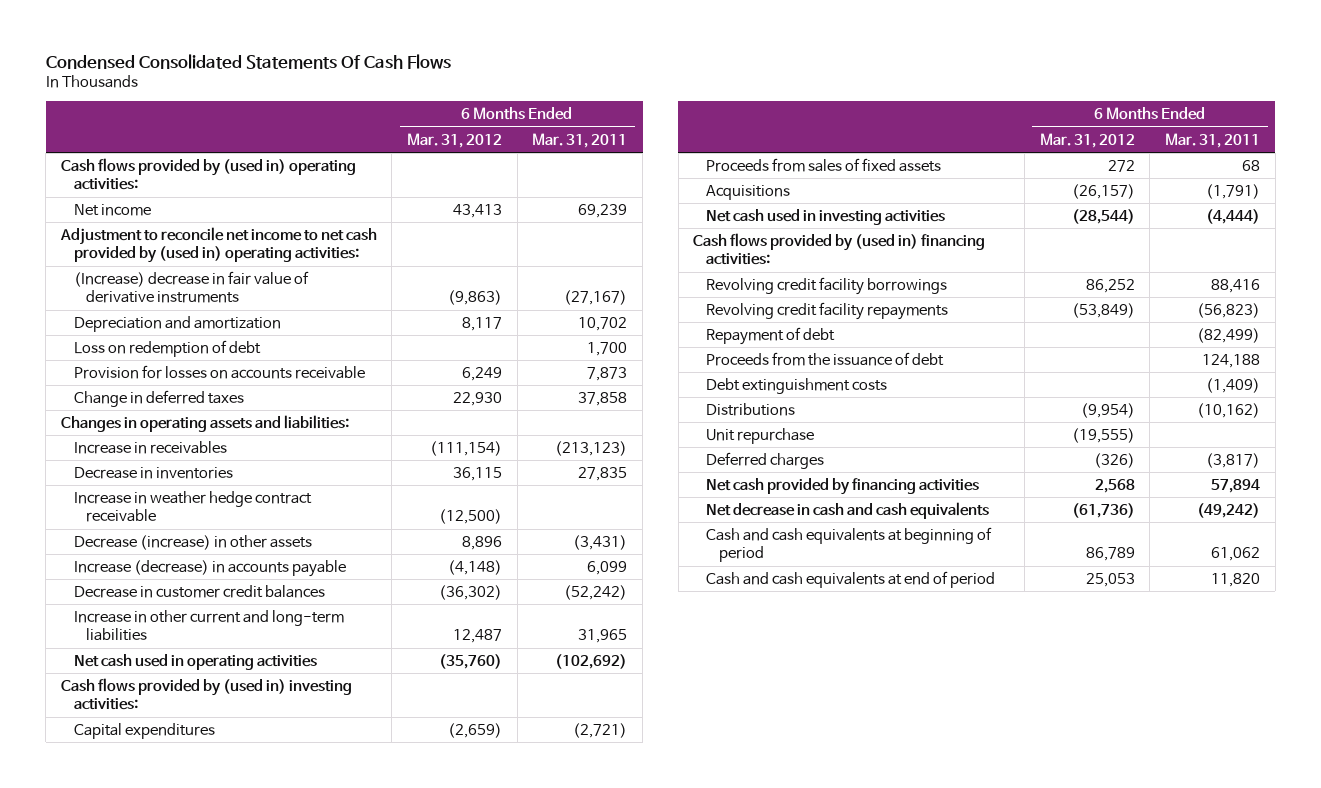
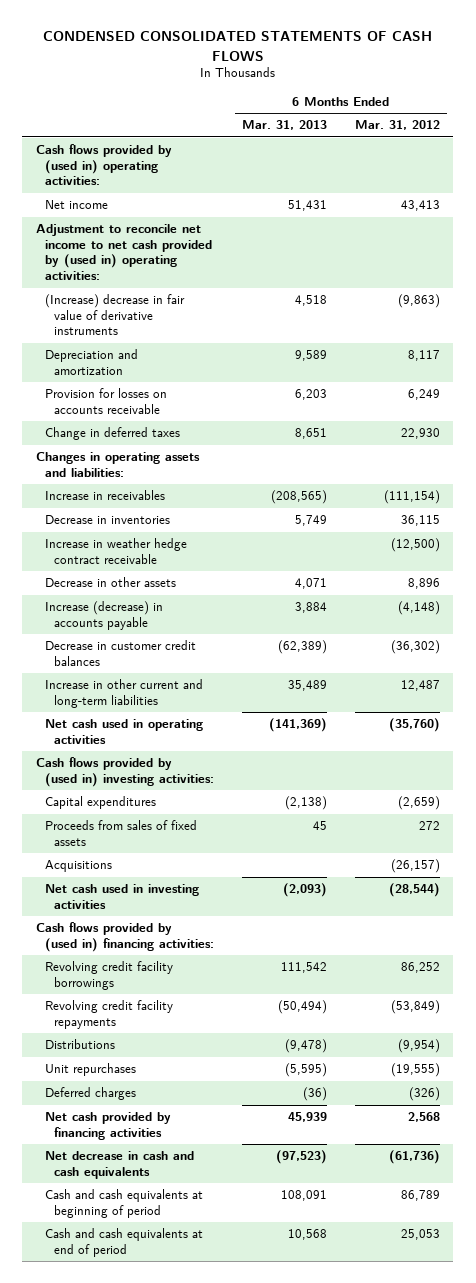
[45,53,451,69] Condensed Consolidated Statements Of Cash Flows -> [42,31,432,61] CONDENSED CONSOLIDATED STATEMENTS OF CASH FLOWS
[532,132,628,148] Mar. 31, 2011 -> none
none -> [241,120,327,131] Mar. 31, 2013
[73,339,261,357] Loss on redemption of debt -> none
[73,534,312,550] Decrease (increase) in other assets -> [45,577,177,588] Decrease in other assets
[706,326,836,345] Repayment of debt -> none
[706,351,945,366] Proceeds from the issuance of debt -> none
[706,377,888,394] Debt extinguishment costs -> none
[706,427,815,444] Unit repurchase -> [45,1063,137,1077] Unit repurchases

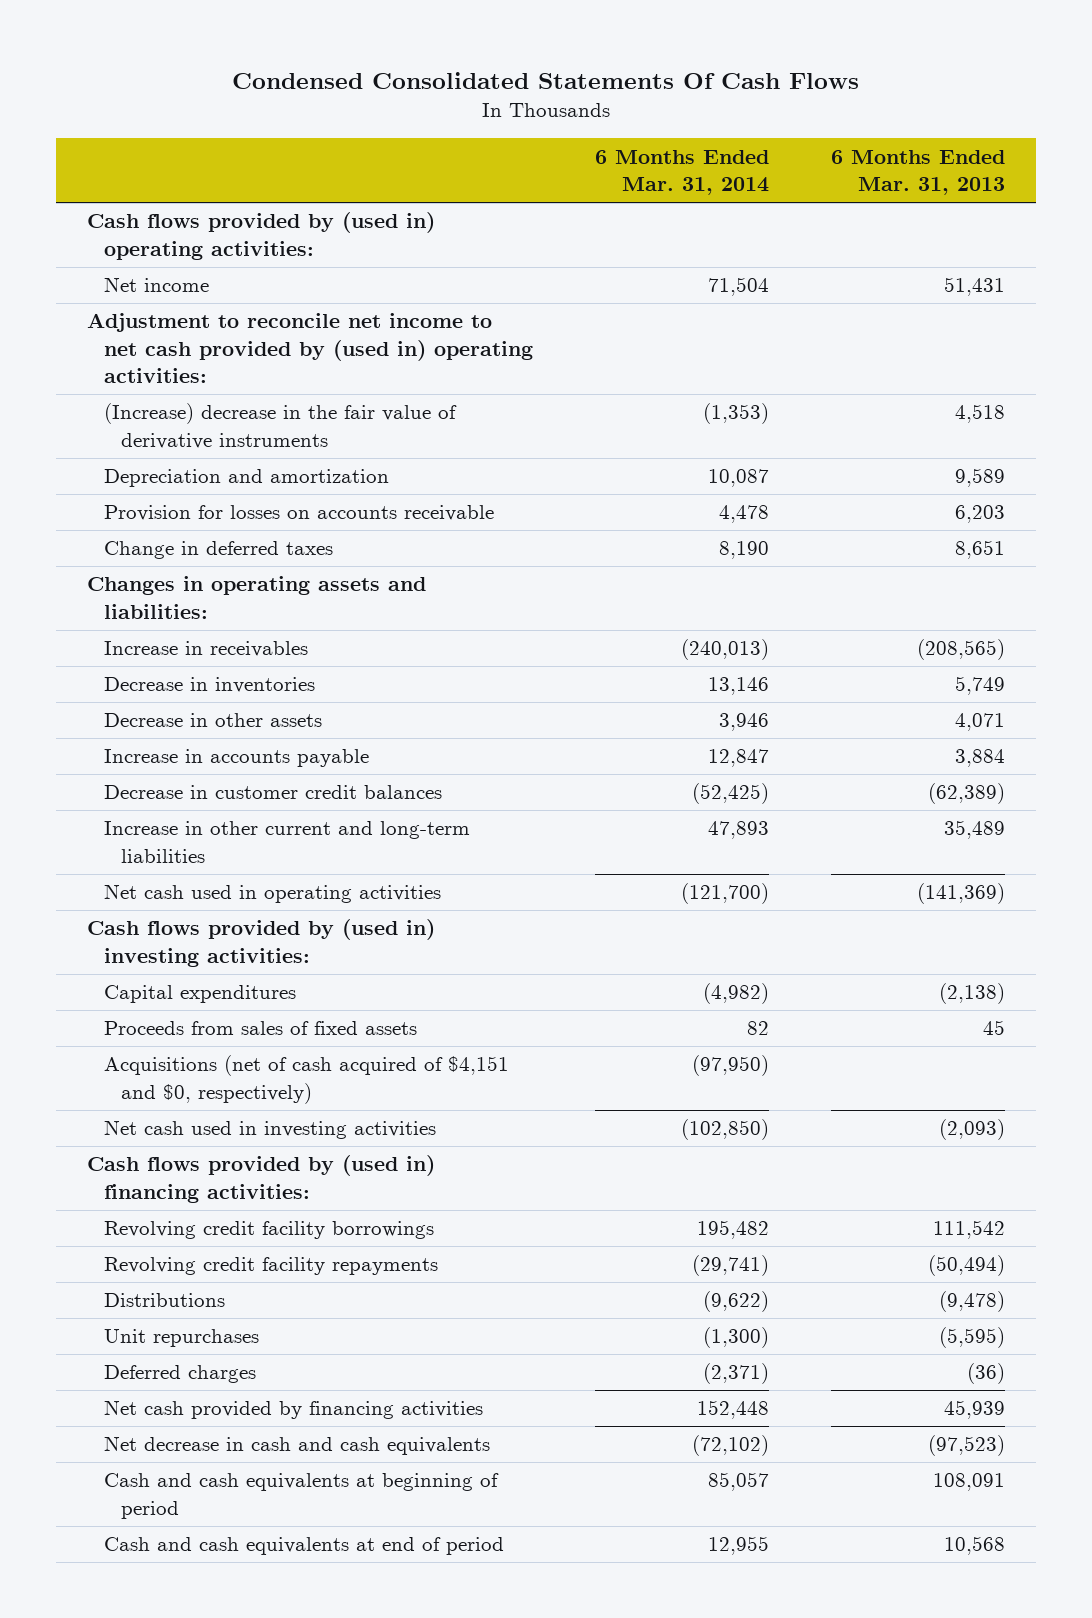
[42,31,432,61] CONDENSED CONSOLIDATED STATEMENTS OF CASH FLOWS -> [231,71,859,89] Condensed Consolidated Statements Of Cash Flows
[354,120,440,131] Mar. 31, 2012 -> none
none -> [594,149,769,196] 6 Months Ended Mar. 31, 2014
[45,294,186,336] (Increase) decrease in fair value of derivative instruments -> [103,403,457,449] (Increase) decrease in the fair value of derivative instruments
[45,538,188,564] Increase in weather hedge contract receivable -> none
[45,601,164,630] Increase (decrease) in accounts payable -> [103,749,369,768] Increase in accounts payable
[45,860,113,873] Acquisitions -> [103,1055,509,1104] Acquisitions (net of cash acquired of $4,151 and $0, respectively)

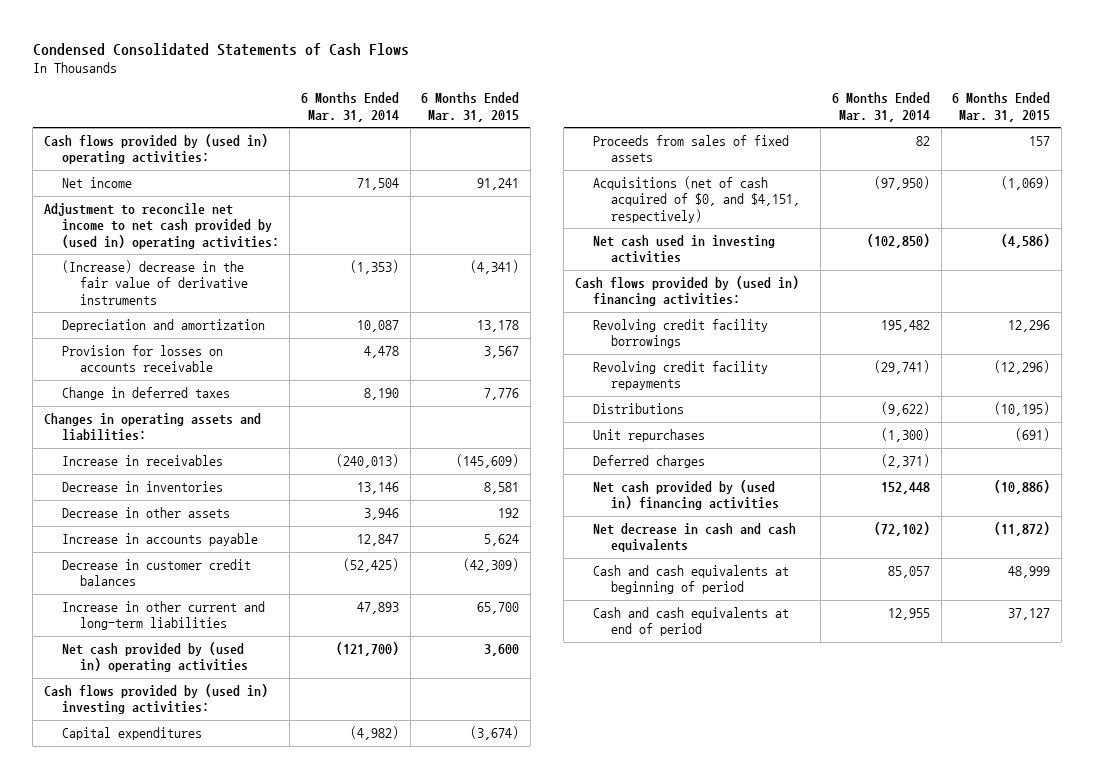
[231,71,859,89] Condensed Consolidated Statements Of Cash Flows -> [32,42,409,56] Condensed Consolidated Statements of Cash Flows
[830,149,1005,196] 6 Months Ended Mar. 31, 2013 -> none
none -> [421,92,520,122] 6 Months Ended Mar. 31, 2015
[103,884,441,904] Net cash used in operating activities -> [61,642,248,673] Net cash provided by (used in) operating activities
[103,1055,509,1104] Acquisitions (net of cash acquired of $4,151 and $0, respectively) -> [592,176,800,223] Acquisitions (net of cash acquired of $0, and $4,151, respectively)
[103,1400,483,1420] Net cash provided by financing activities -> [592,480,779,511] Net cash provided by (used in) financing activities

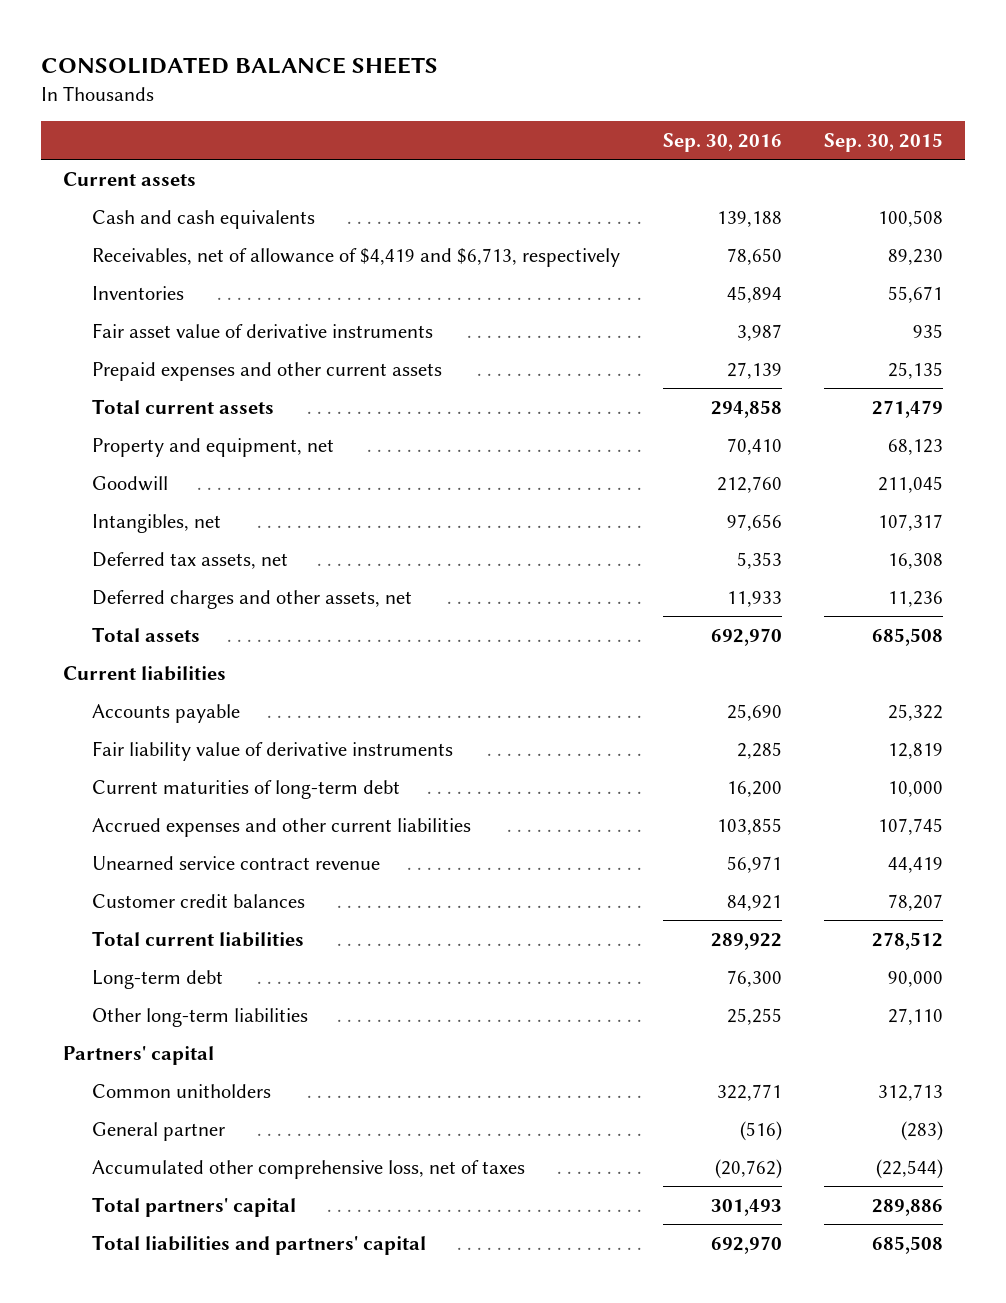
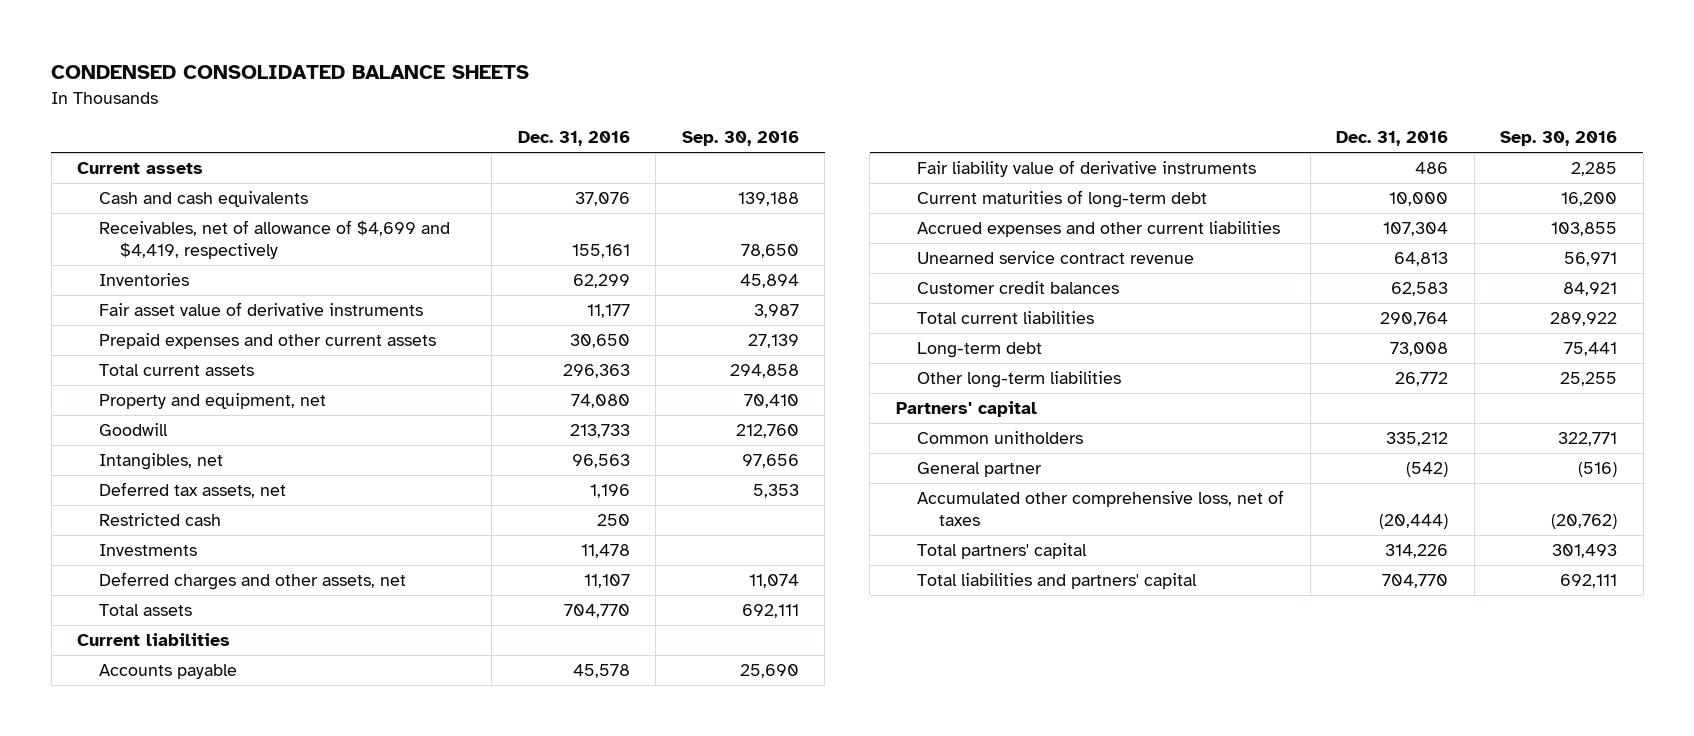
[41,57,439,75] CONSOLIDATED BALANCE SHEETS -> [51,65,530,80] CONDENSED CONSOLIDATED BALANCE SHEETS
[824,133,944,153] Sep. 30, 2015 -> none
none -> [517,131,630,147] Dec. 31, 2016
[92,247,621,267] Receivables, net of allowance of $4,419 and $6,713, respectively -> [98,220,450,259] Receivables, net of allowance of $4,699 and $4,419, respectively
none -> [98,513,221,527] Restricted cash
none -> [98,544,197,557] Investments
[726,590,782,607] 11,933 -> [748,574,799,589] 11,074
[710,627,782,646] 692,970 -> [741,604,799,619] 692,111
[726,969,782,987] 76,300 -> [1564,342,1618,357] 75,441
[710,1235,782,1254] 692,970 -> [1560,574,1618,589] 692,111

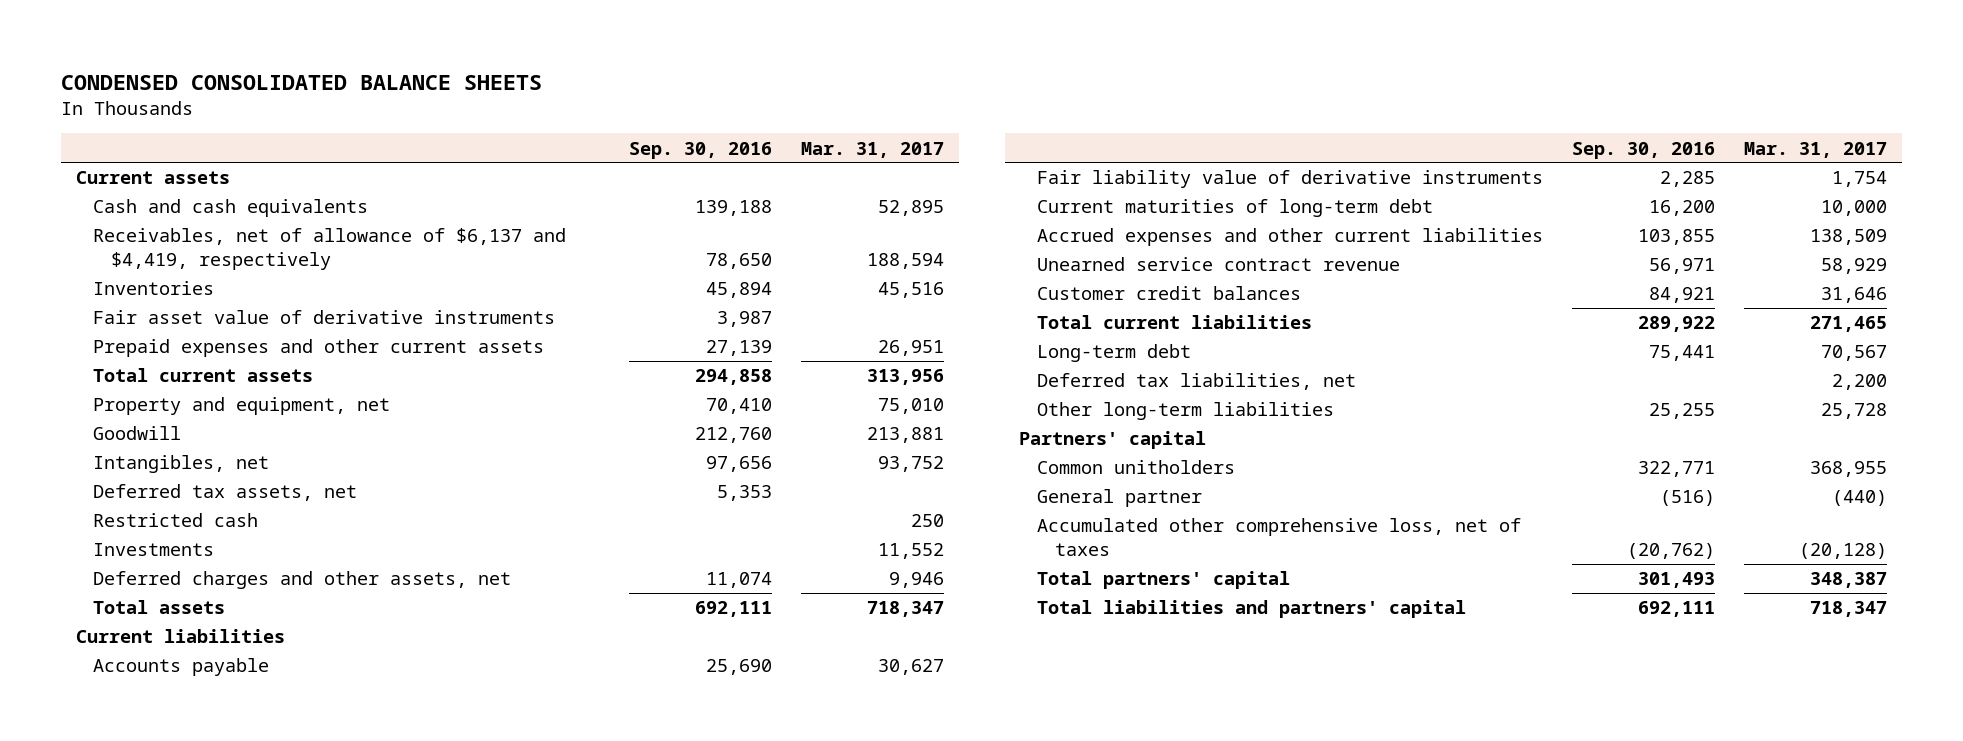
[517,131,630,147] Dec. 31, 2016 -> none
none -> [800,141,944,158] Mar. 31, 2017
[98,220,450,259] Receivables, net of allowance of $4,699 and $4,419, respectively -> [93,228,567,271] Receivables, net of allowance of $6,137 and $4,419, respectively
none -> [1036,373,1356,391] Deferred tax liabilities, net

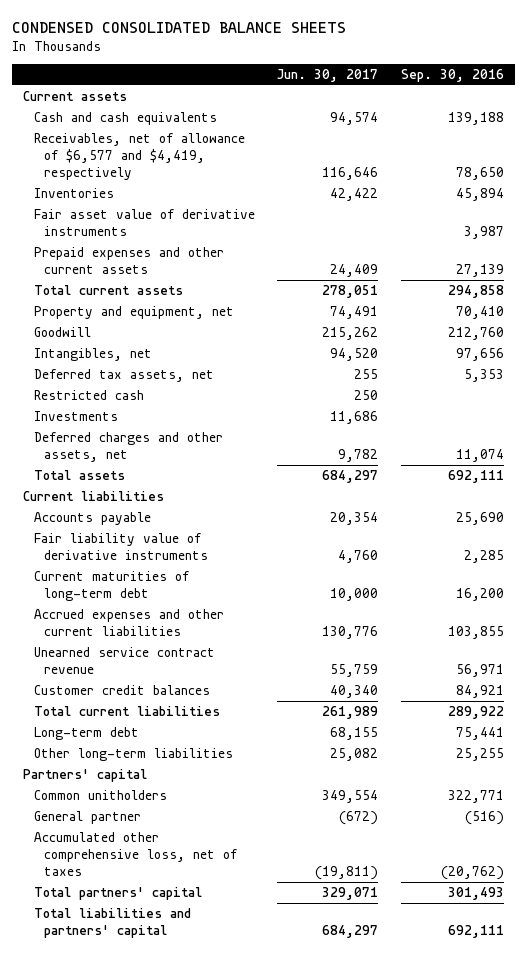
[800,141,944,158] Mar. 31, 2017 -> none
none -> [277,69,379,83] Jun. 30, 2017
[93,228,567,271] Receivables, net of allowance of $6,137 and $4,419, respectively -> [33,133,245,181] Receivables, net of allowance of $6,577 and $4,419, respectively
[1036,373,1356,391] Deferred tax liabilities, net -> none

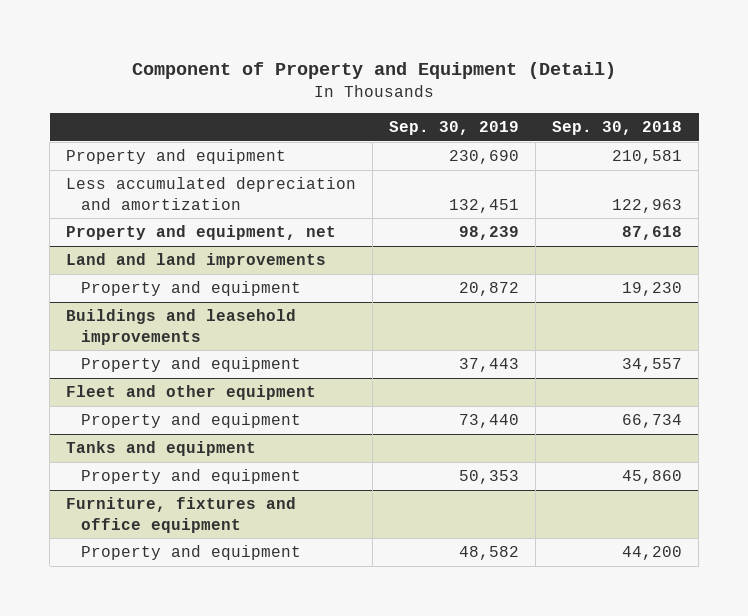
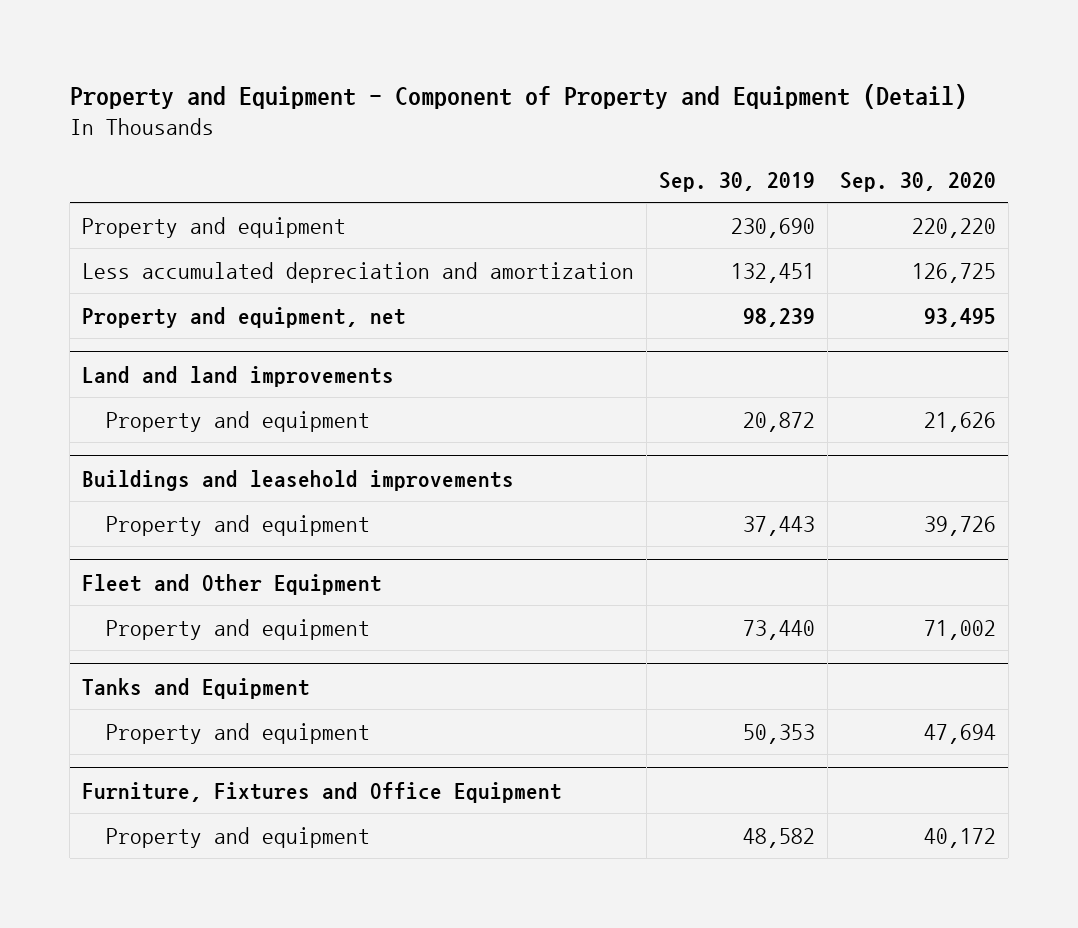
[132,61,617,79] Component of Property and Equipment (Detail) -> [69,84,967,110] Property and Equipment - Component of Property and Equipment (Detail)
[552,121,683,136] Sep. 30, 2018 -> none
none -> [839,171,996,192] Sep. 30, 2020
[66,385,317,401] Fleet and other equipment -> [82,573,383,595] Fleet and Other Equipment
[66,441,257,457] Tanks and equipment -> [82,677,311,699] Tanks and Equipment
[66,497,297,533] Furniture, fixtures and office equipment -> [82,781,563,803] Furniture, Fixtures and Office Equipment

